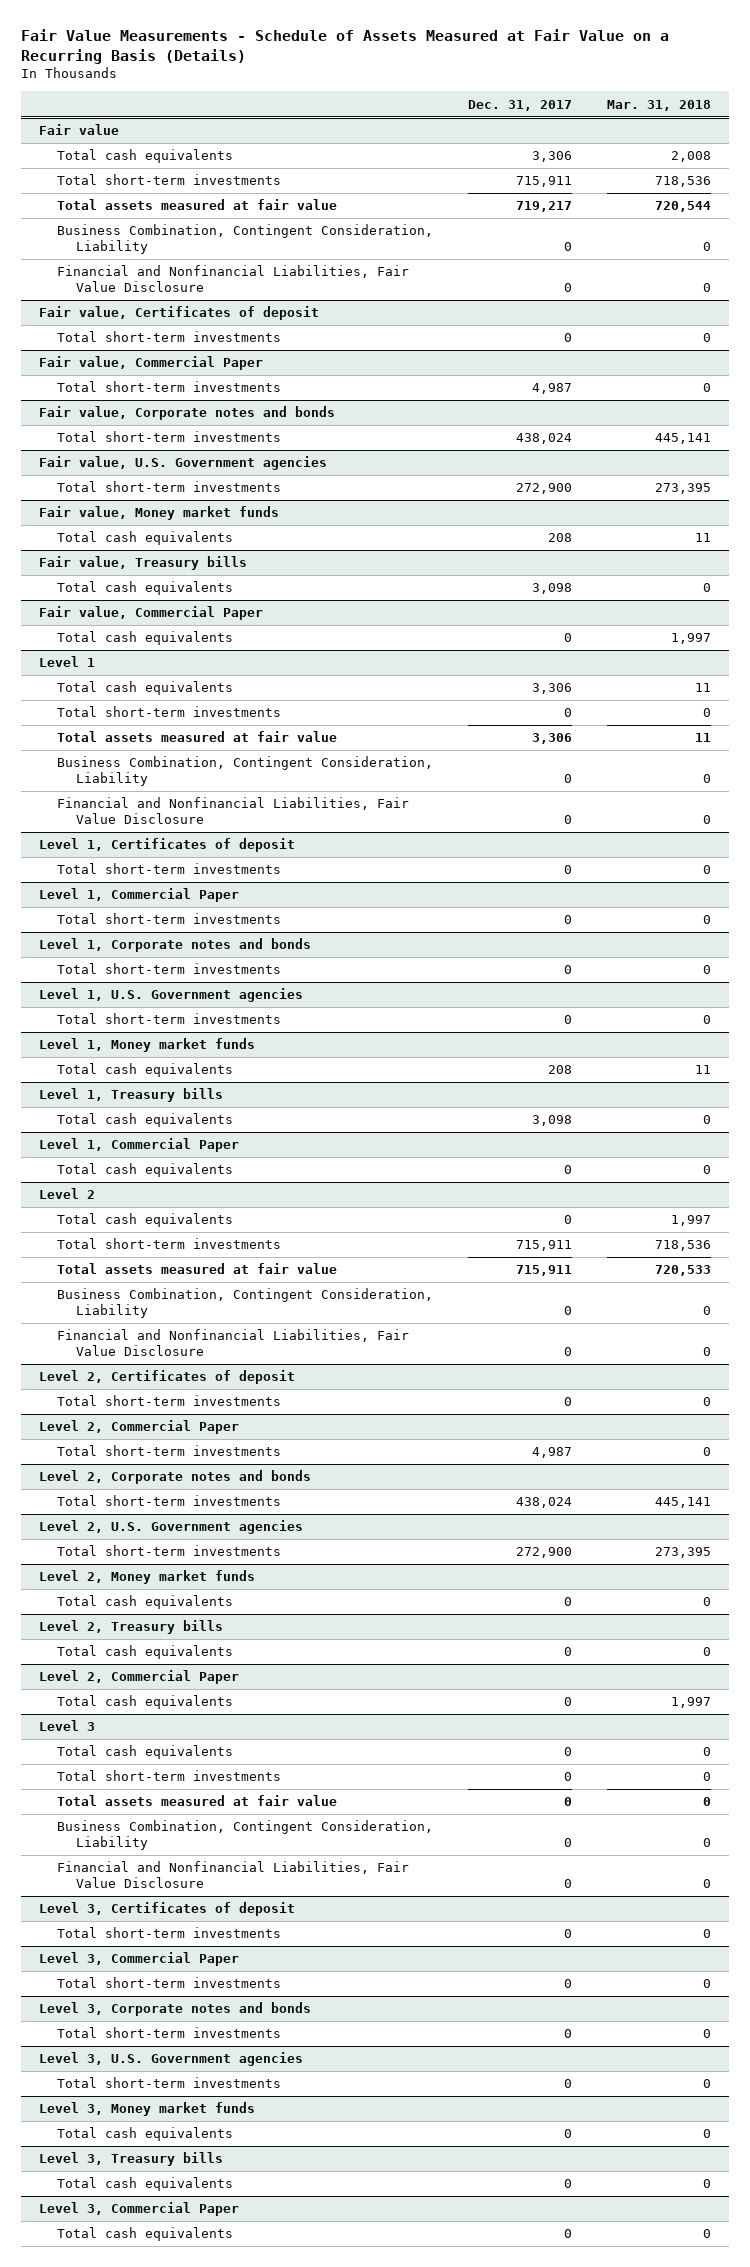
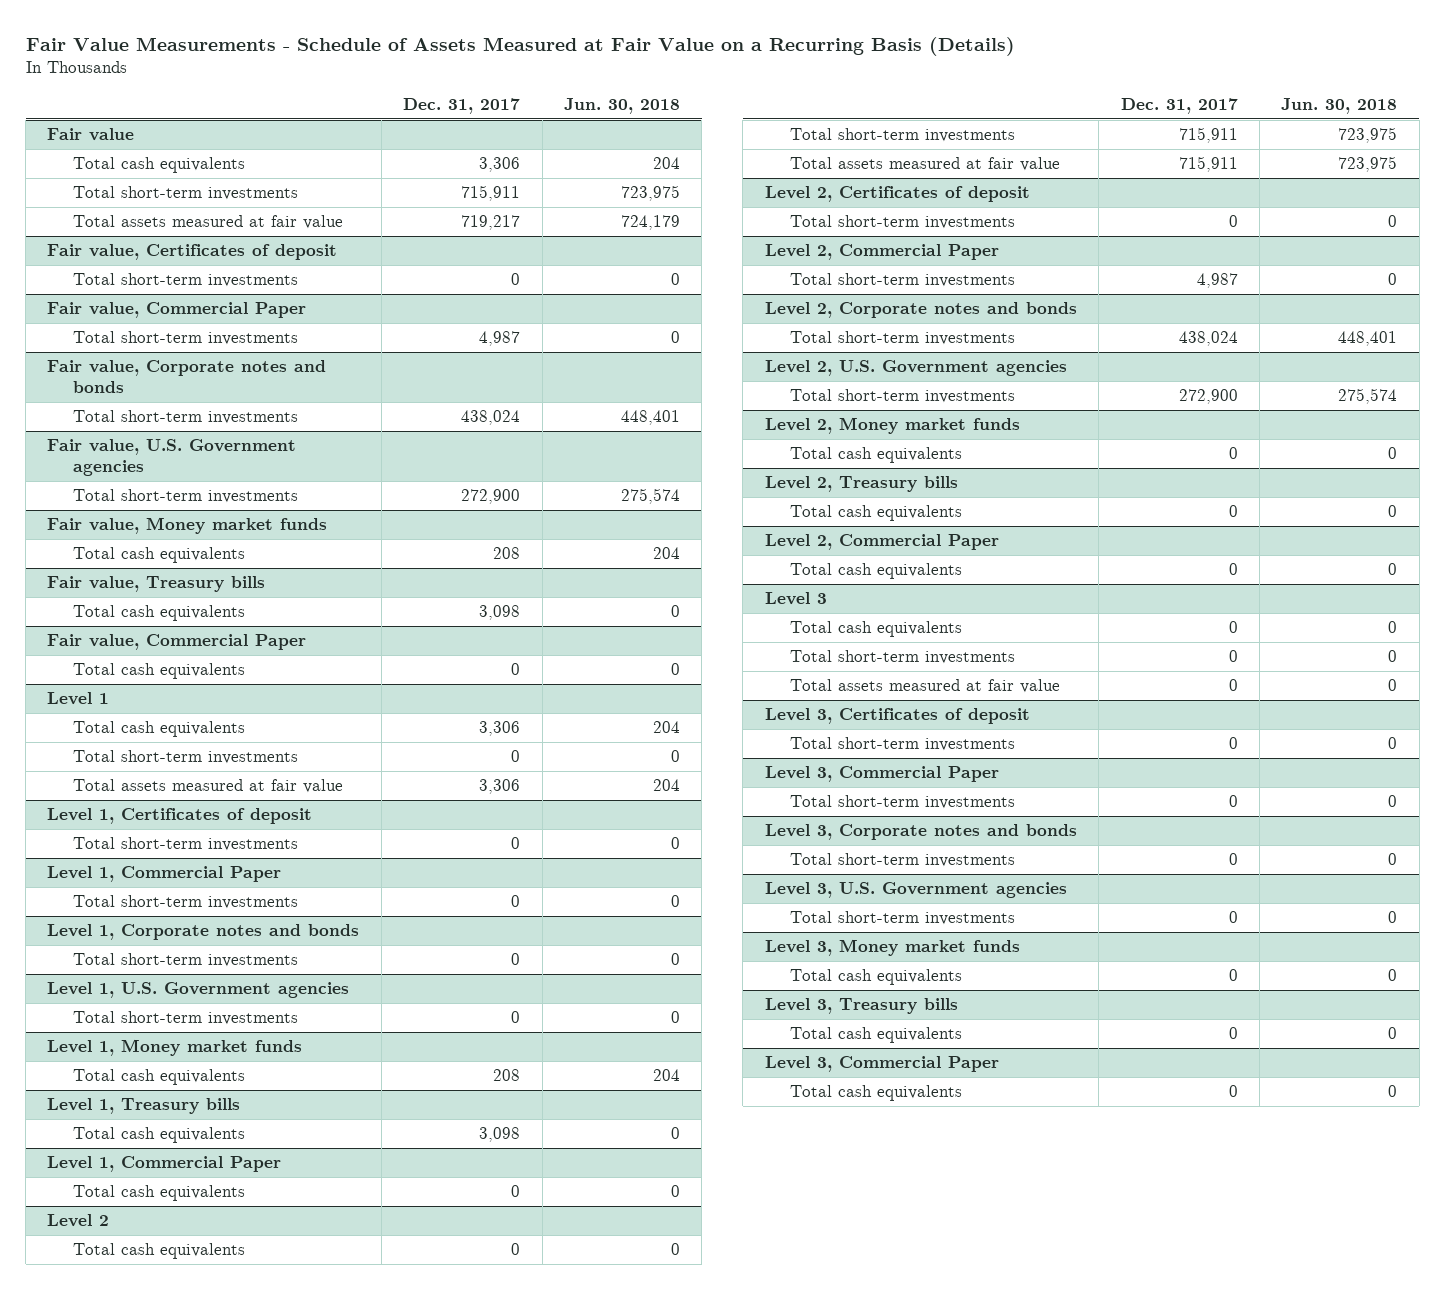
[607,99,712,111] Mar. 31, 2018 -> none
none -> [564,97,681,114] Jun. 30, 2018
[57,224,434,255] Business Combination, Contingent Consideration, Liability -> none
[57,265,410,293] Financial and Nonfinancial Liabilities, Fair Value Disclosure -> none
[57,756,434,787] Business Combination, Contingent Consideration, Liability -> none
[57,797,410,825] Financial and Nonfinancial Liabilities, Fair Value Disclosure -> none
[57,1288,434,1319] Business Combination, Contingent Consideration, Liability -> none
[57,1329,410,1357] Financial and Nonfinancial Liabilities, Fair Value Disclosure -> none
[57,1820,434,1851] Business Combination, Contingent Consideration, Liability -> none
[57,1861,410,1889] Financial and Nonfinancial Liabilities, Fair Value Disclosure -> none

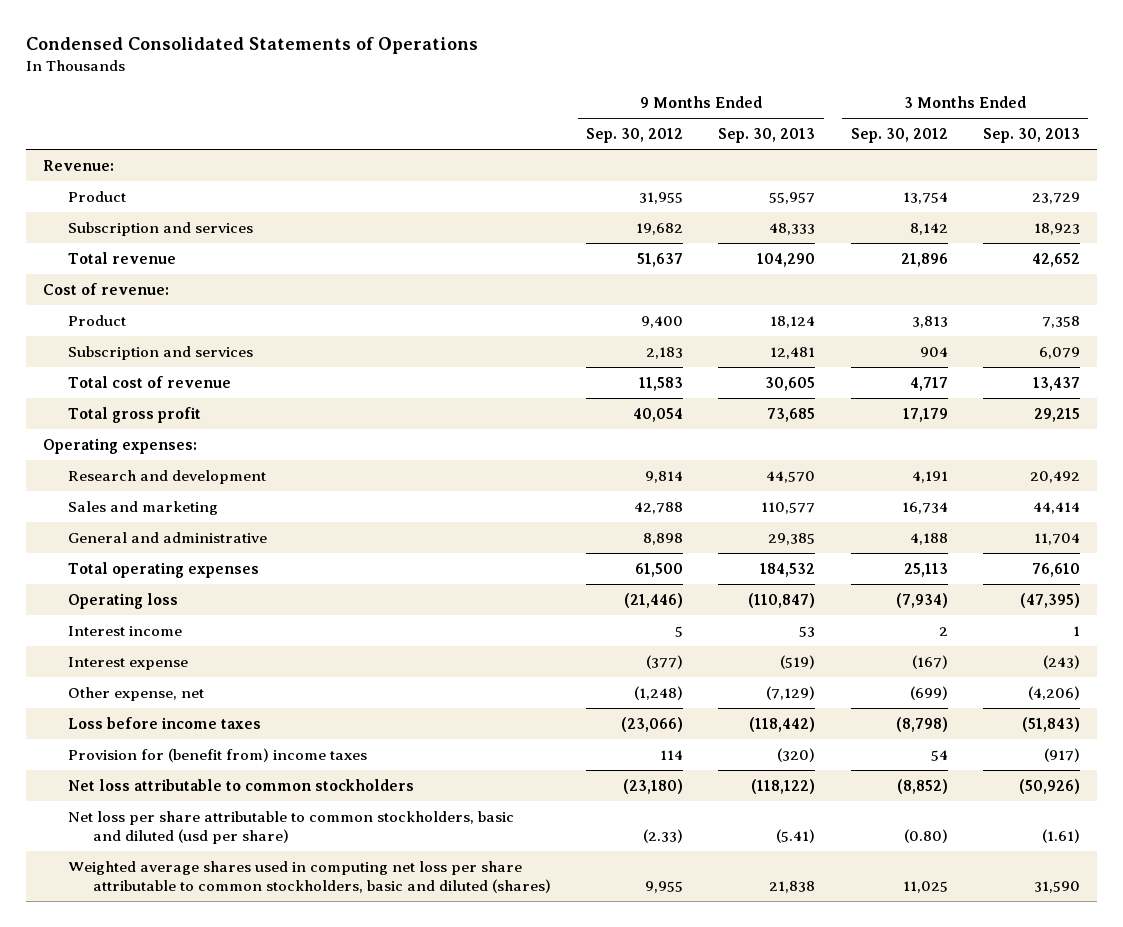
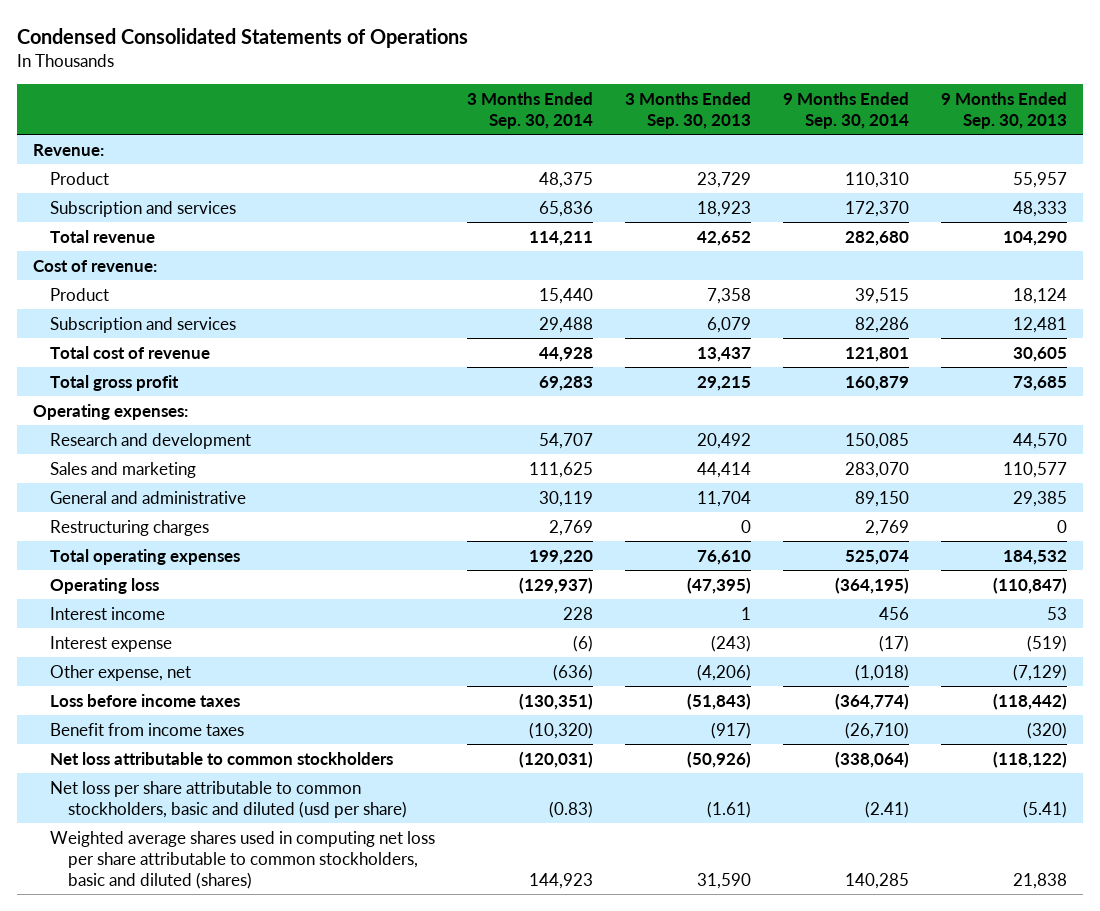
[586,128,684,144] Sep. 30, 2012 -> none
[850,128,948,144] Sep. 30, 2012 -> none
none -> [467,91,594,129] 3 Months Ended Sep. 30, 2014
none -> [783,91,910,129] 9 Months Ended Sep. 30, 2014
none -> [50,519,210,536] Restructuring charges
[68,747,368,762] Provision for (benefit from) income taxes -> [50,722,245,736] Benefit from income taxes

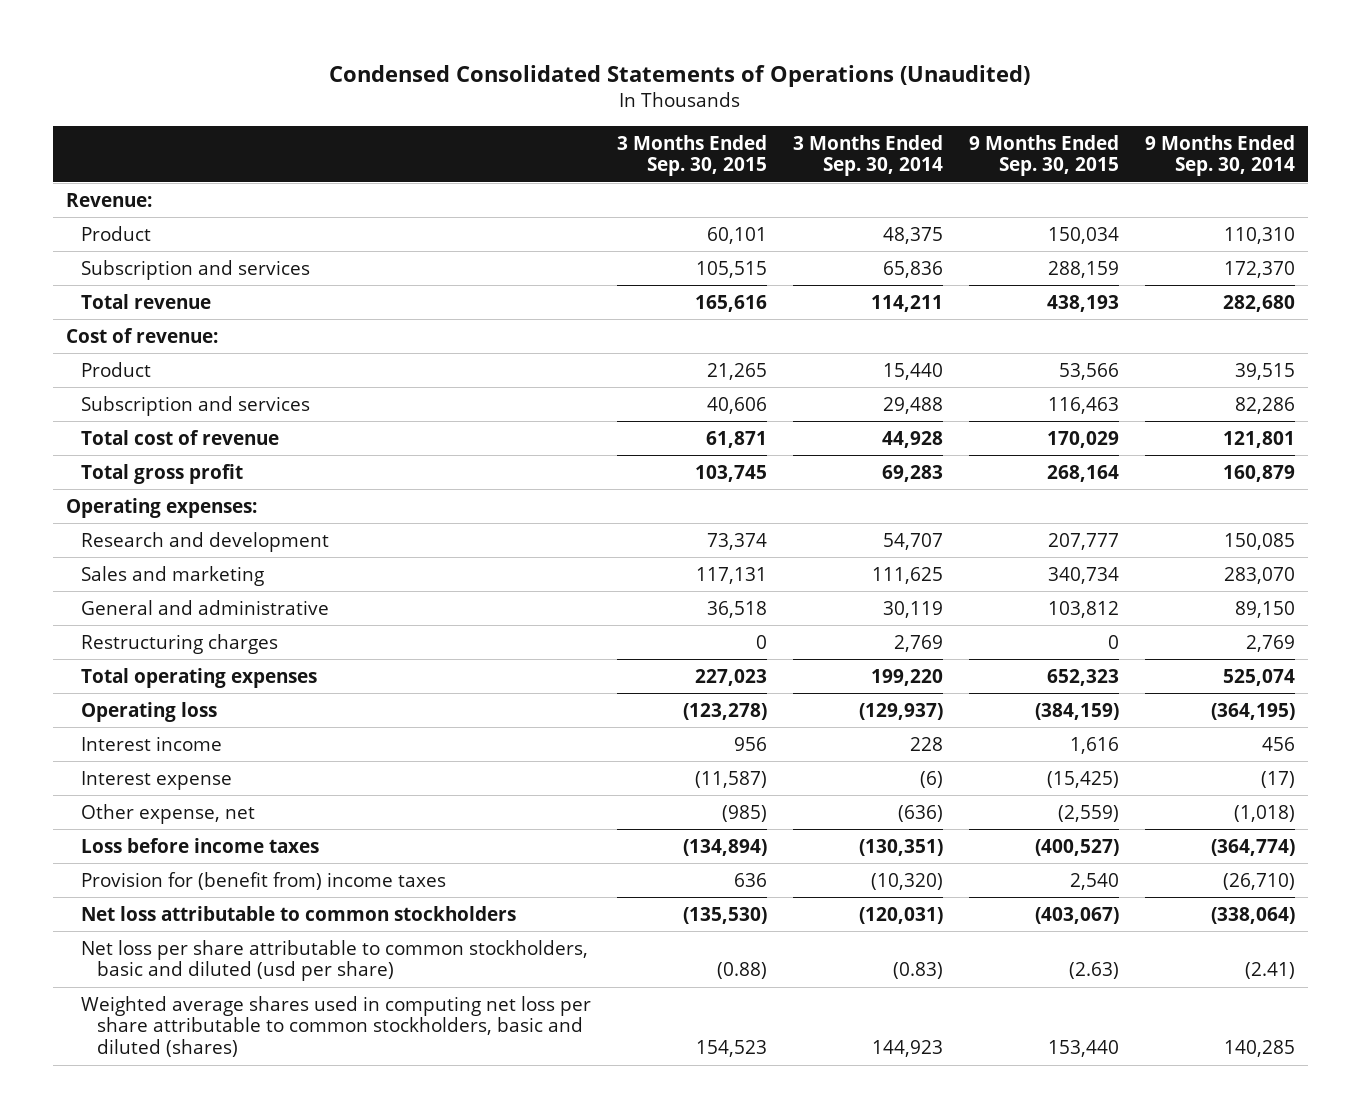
[17,27,469,48] Condensed Consolidated Statements of Operations -> [329,64,1031,87] Condensed Consolidated Statements of Operations (Unaudited)
[625,91,752,129] 3 Months Ended Sep. 30, 2013 -> none
[941,91,1068,129] 9 Months Ended Sep. 30, 2013 -> none
none -> [617,134,768,177] 3 Months Ended Sep. 30, 2015
none -> [969,134,1120,177] 9 Months Ended Sep. 30, 2015
[50,722,245,736] Benefit from income taxes -> [81,871,447,890] Provision for (benefit from) income taxes

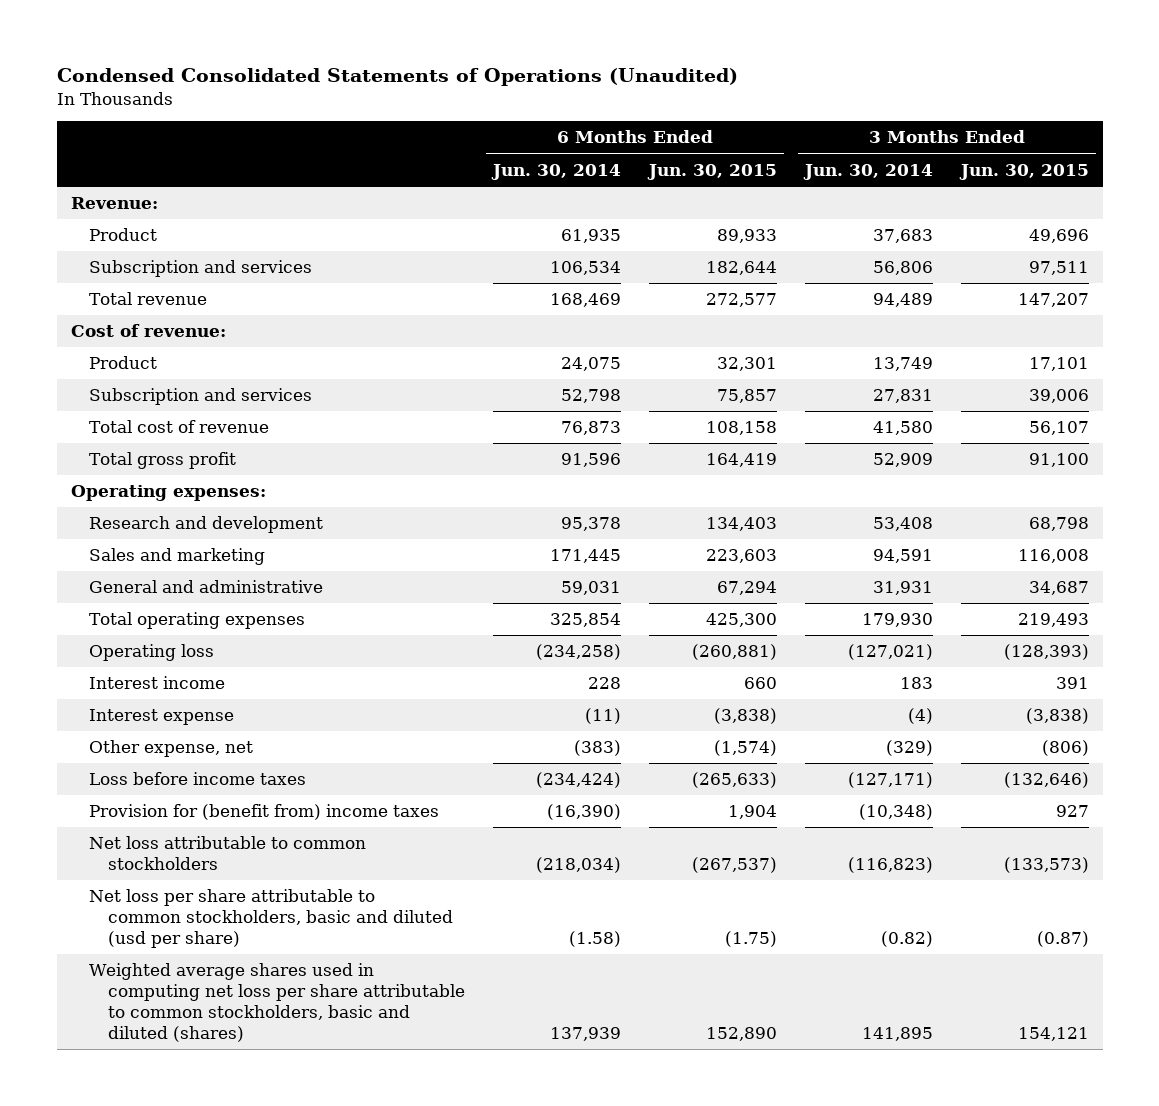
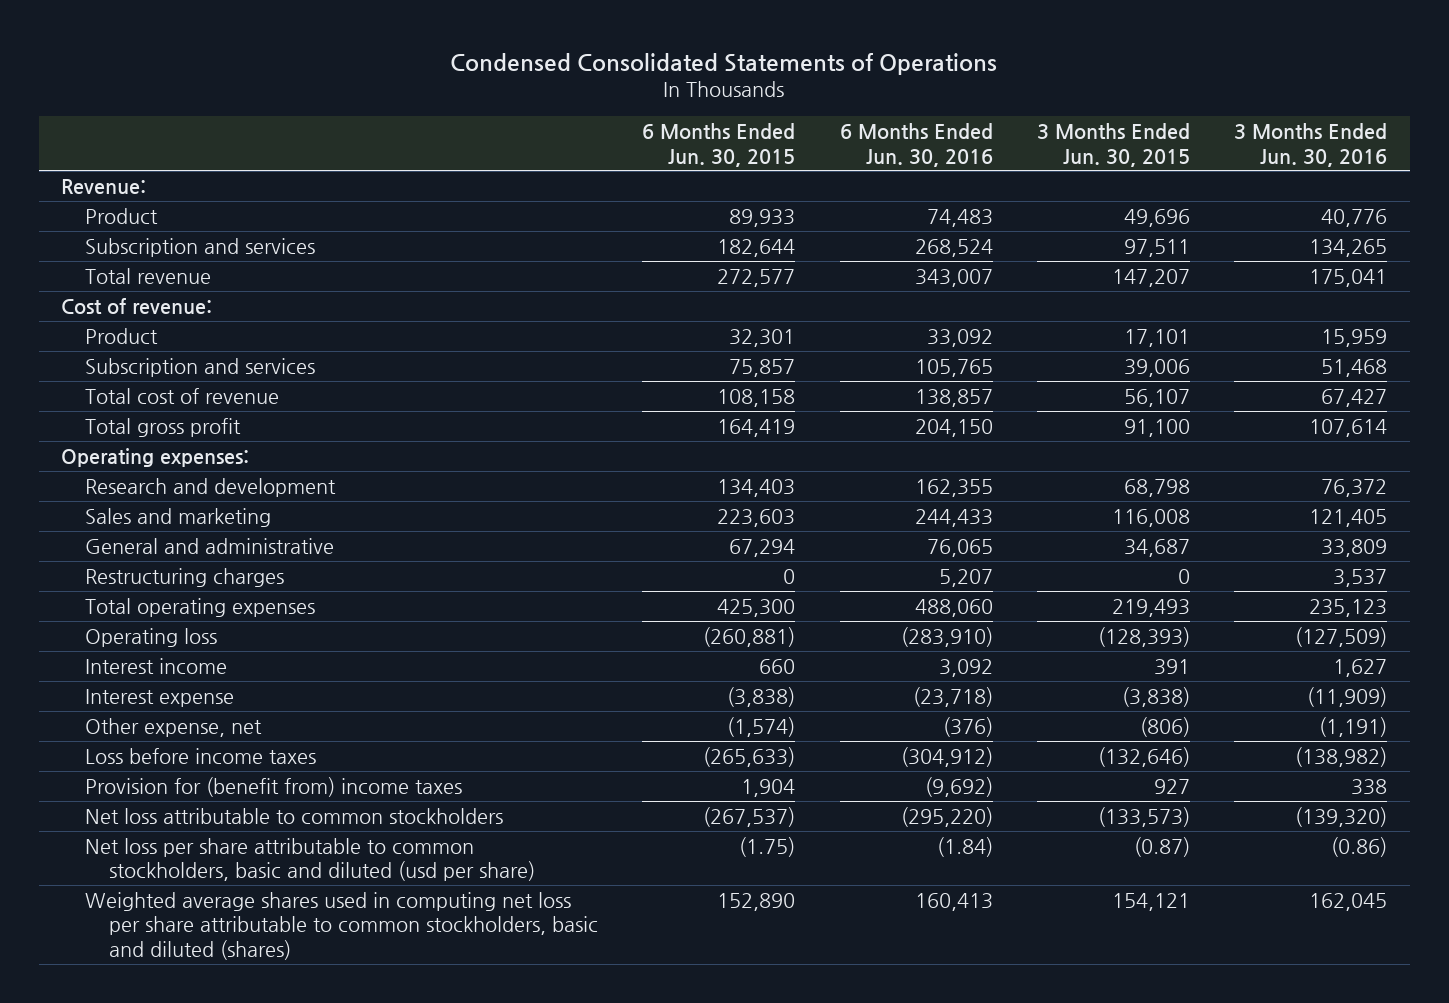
[56,68,738,87] Condensed Consolidated Statements of Operations (Unaudited) -> [450,52,998,75] Condensed Consolidated Statements of Operations
[491,163,622,180] Jun. 30, 2014 -> none
[802,163,933,180] Jun. 30, 2014 -> none
none -> [839,123,993,167] 6 Months Ended Jun. 30, 2016
none -> [1234,123,1388,167] 3 Months Ended Jun. 30, 2016
none -> [84,567,284,587] Restructuring charges

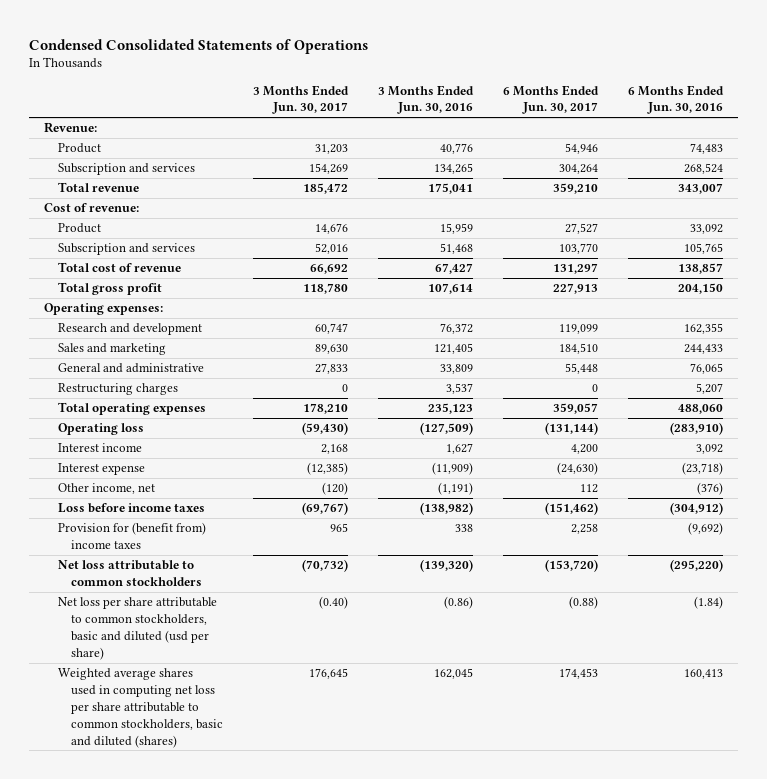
[642,123,796,167] 6 Months Ended Jun. 30, 2015 -> none
[1036,123,1190,167] 3 Months Ended Jun. 30, 2015 -> none
none -> [253,84,350,115] 3 Months Ended Jun. 30, 2017
none -> [503,84,600,115] 6 Months Ended Jun. 30, 2017
[84,717,262,737] Other expense, net -> [57,483,155,495] Other income, net

